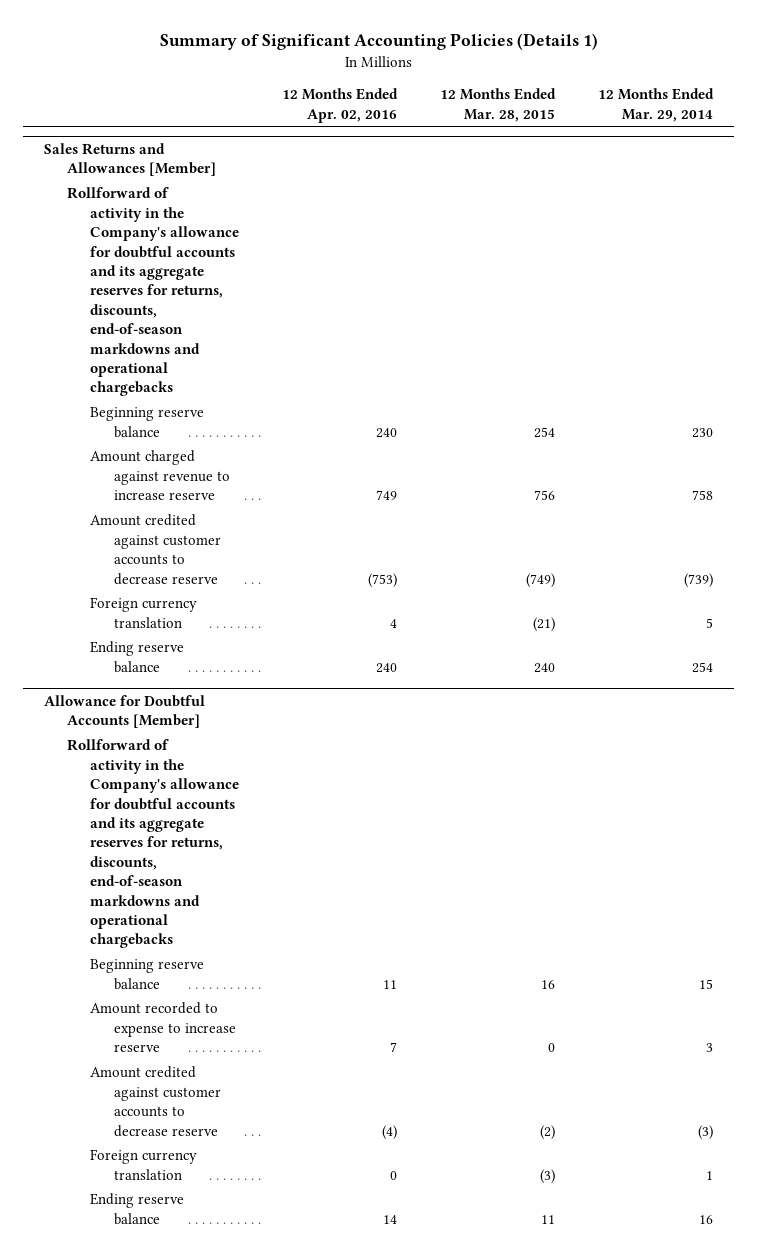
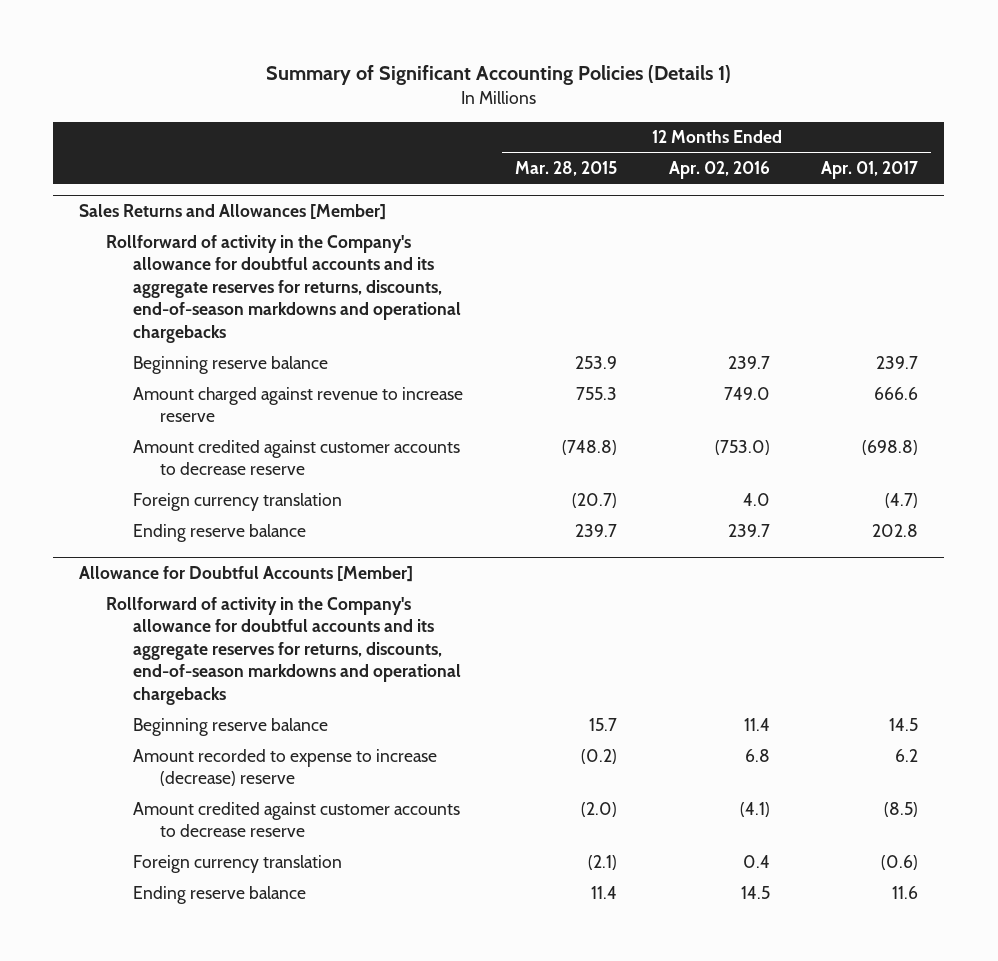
[597,88,714,122] 12 Months Ended Mar. 29, 2014 -> none
none -> [821,161,919,180] Apr. 01, 2017
[376,427,398,438] 240 -> [727,355,770,369] 239.7
[534,426,556,438] 254 -> [574,355,617,369] 253.9
[376,490,398,501] 749 -> [723,386,770,400] 749.0
[534,490,556,501] 756 -> [575,386,617,400] 755.3
[368,572,398,588] (753) -> [714,439,770,455] (753.0)
[526,572,556,588] (749) -> [561,439,617,455] (748.8)
[390,618,398,628] 4 -> [742,492,770,506] 4.0
[533,616,556,632] (21) -> [571,492,617,508] (20.7)
[376,662,398,673] 240 -> [727,523,770,537] 239.7
[534,662,556,673] 240 -> [574,523,617,537] 239.7
[383,979,398,989] 11 -> [743,717,770,731] 11.4
[541,979,556,989] 16 -> [588,717,617,731] 15.7
[90,1002,236,1053] Amount recorded to expense to increase reserve -> [133,748,438,787] Amount recorded to expense to increase (decrease) reserve
[390,1042,398,1053] 7 -> [744,748,770,762] 6.8
[548,1043,556,1053] 0 -> [580,748,617,764] (0.2)
[382,1124,398,1140] (4) -> [739,801,770,817] (4.1)
[540,1124,556,1140] (2) -> [580,801,617,817] (2.0)
[390,1170,398,1180] 0 -> [742,854,770,868] 0.4
[540,1168,556,1184] (3) -> [587,854,617,870] (2.1)
[383,1214,398,1224] 14 -> [740,885,770,899] 14.5
[541,1214,556,1224] 11 -> [590,885,617,899] 11.4

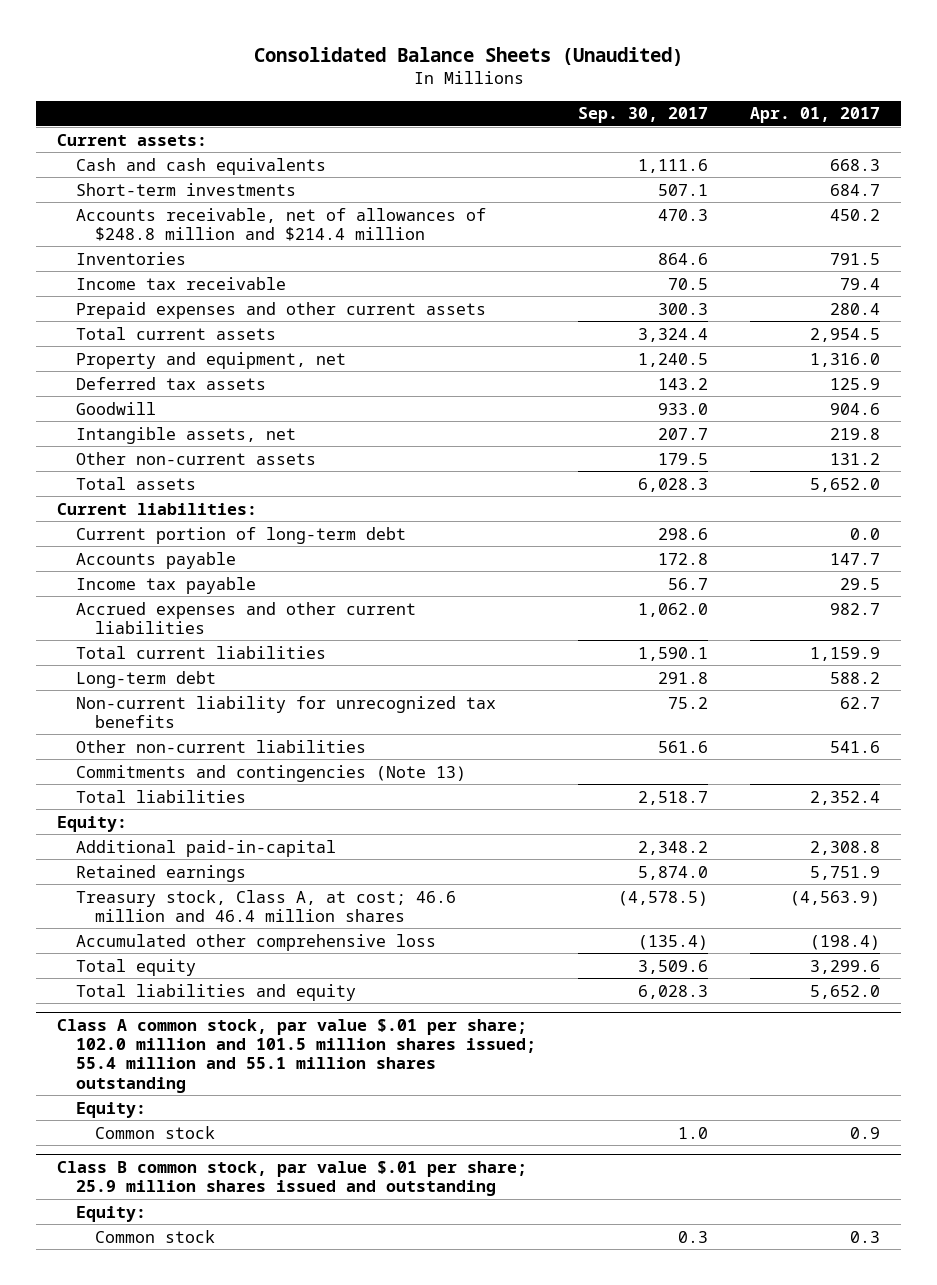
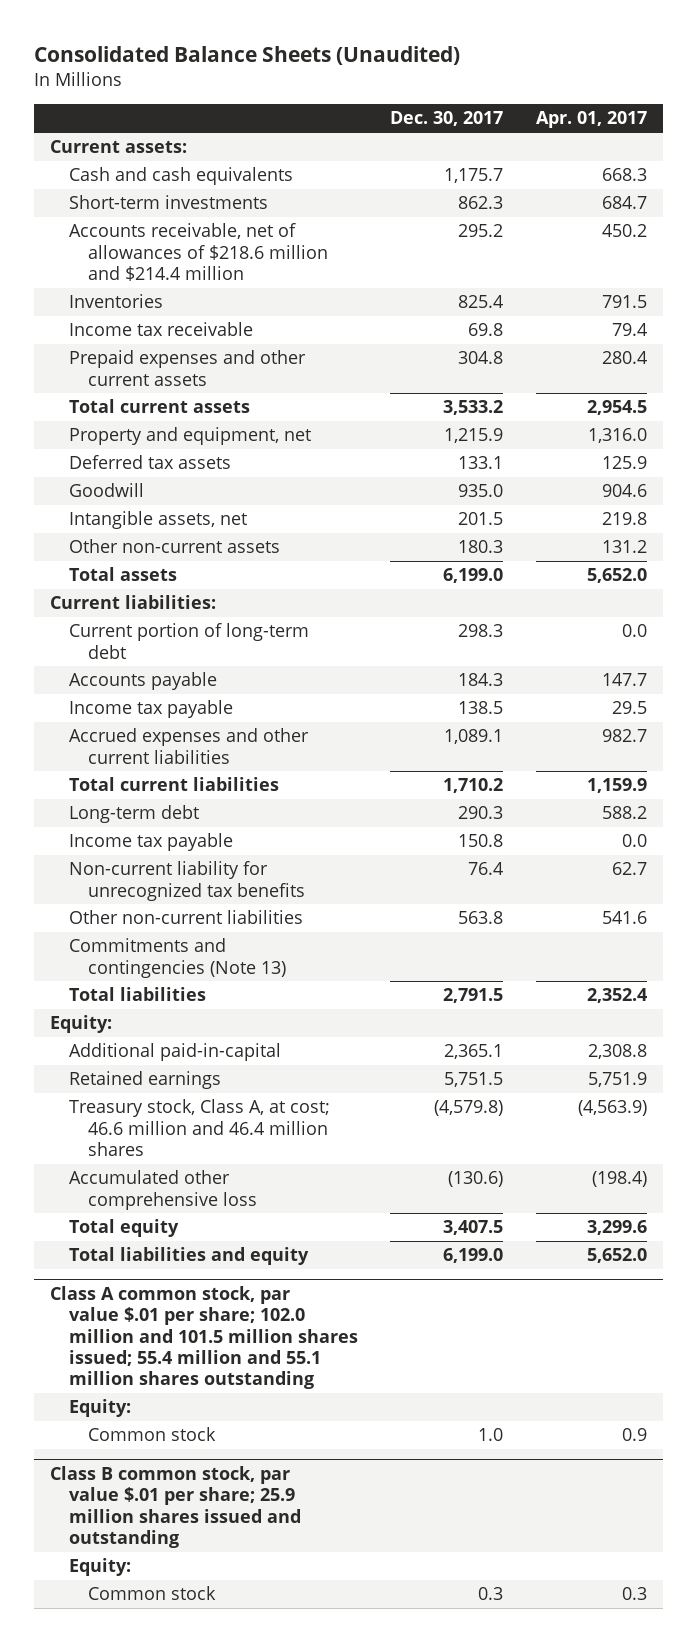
[578,107,709,124] Sep. 30, 2017 -> none
none -> [390,111,504,127] Dec. 30, 2017
[76,207,487,241] Accounts receivable, net of allowances of $248.8 million and $214.4 million -> [69,223,328,281] Accounts receivable, net of allowances of $218.6 million and $214.4 million
none -> [69,833,234,852] Income tax payable

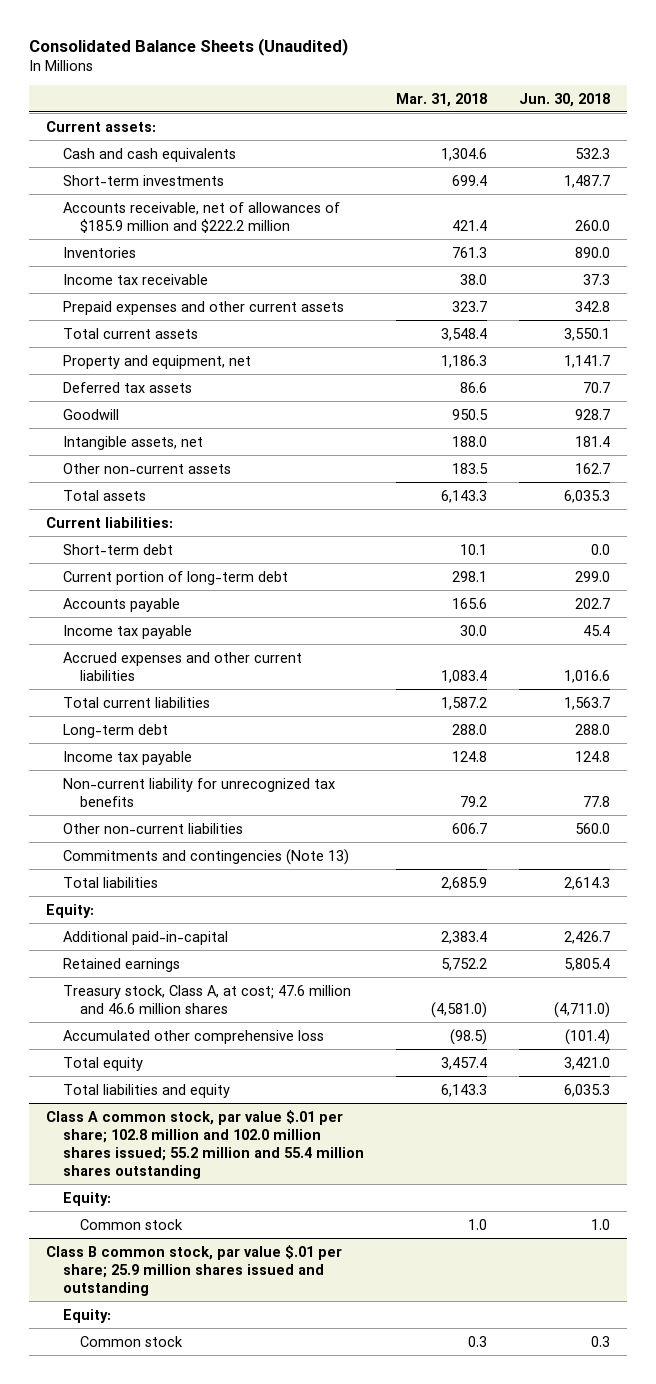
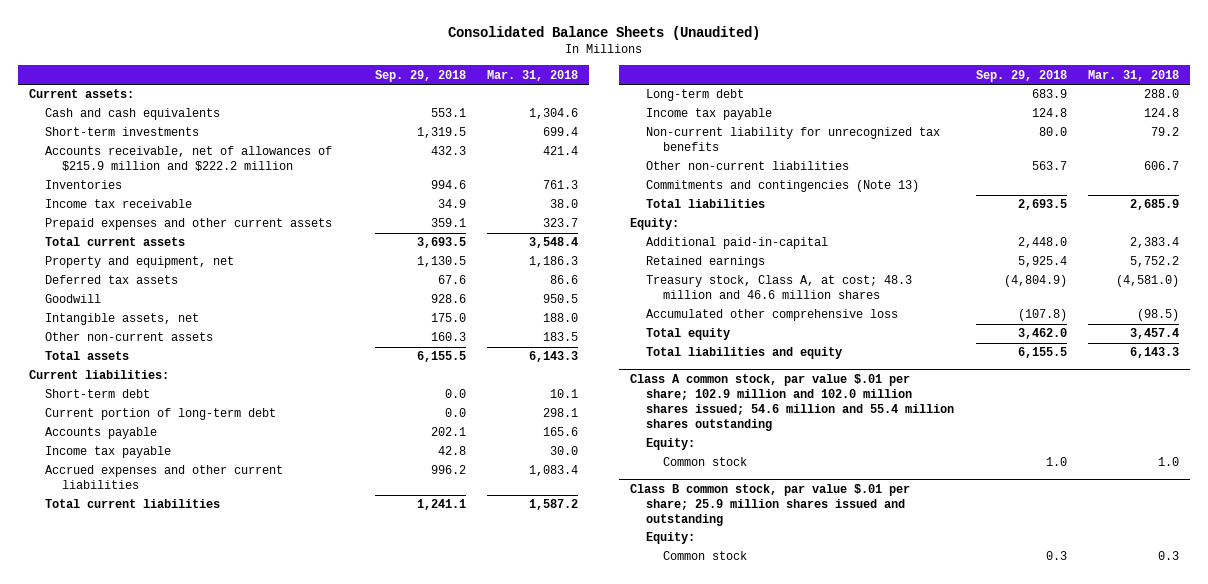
[519,92,611,107] Jun. 30, 2018 -> none
none -> [374,69,466,82] Sep. 29, 2018
[62,201,340,233] Accounts receivable, net of allowances of $185.9 million and $222.2 million -> [45,146,333,172] Accounts receivable, net of allowances of $215.9 million and $222.2 million
[62,984,351,1014] Treasury stock, Class A, at cost; 47.6 million and 46.6 million shares -> [646,275,913,300] Treasury stock, Class A, at cost; 48.3 million and 46.6 million shares
[45,1109,364,1179] Class A common stock, par value $.01 per share; 102.8 million and 102.0 million shares issued; 55.2 million and 55.4 million shares outstanding -> [629,373,955,432] Class A common stock, par value $.01 per share; 102.9 million and 102.0 million shares issued; 54.6 million and 55.4 million shares outstanding

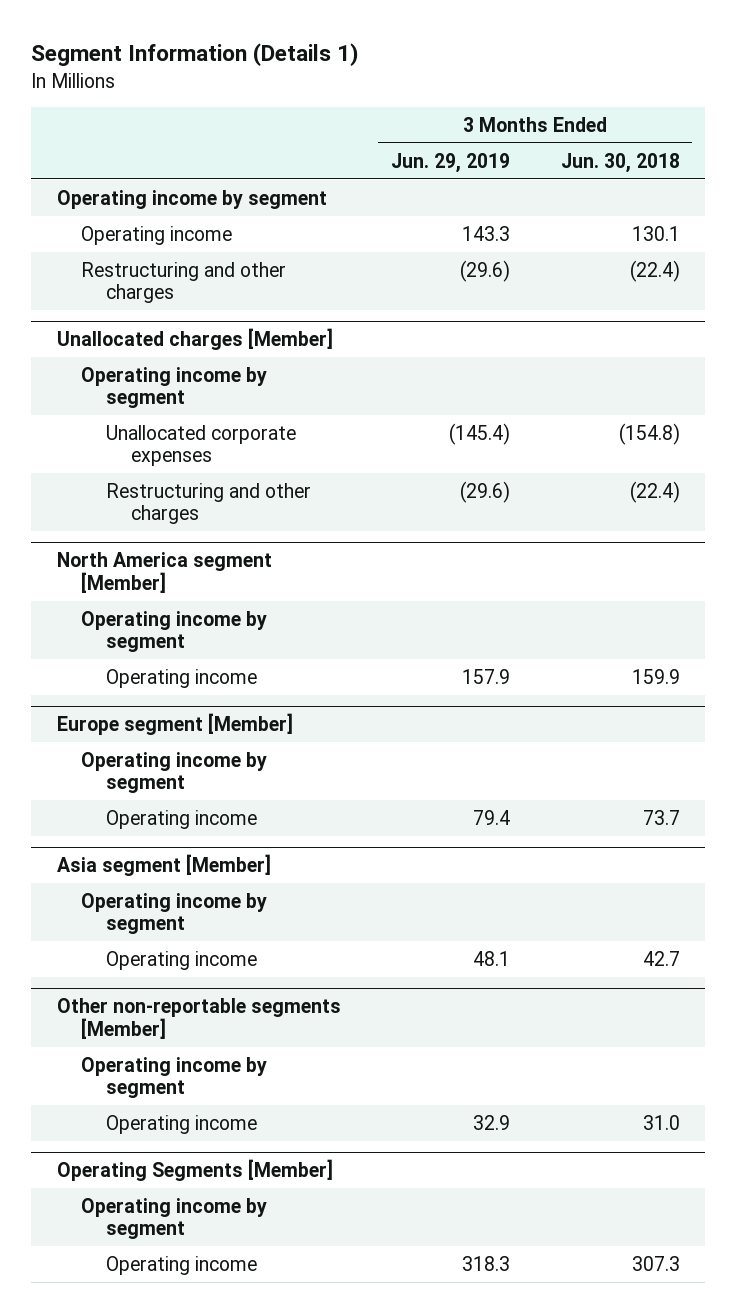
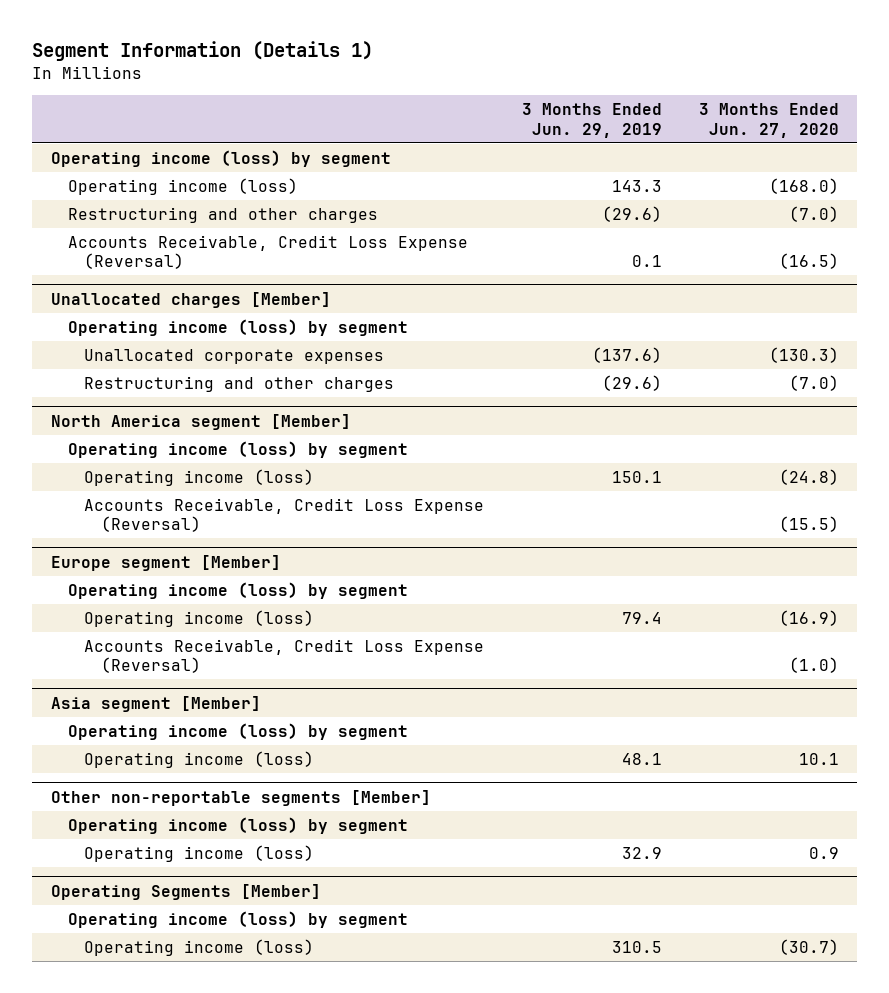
[560,152,680,173] Jun. 30, 2018 -> none
none -> [698,103,839,138] 3 Months Ended Jun. 27, 2020
[56,189,327,209] Operating income by segment -> [50,149,391,167] Operating income (loss) by segment
[81,225,233,245] Operating income -> [67,177,298,195] Operating income (loss)
none -> [67,234,468,270] Accounts Receivable, Credit Loss Expense (Reversal)
[81,366,268,409] Operating income by segment -> [67,318,408,336] Operating income (loss) by segment
[449,422,511,445] (145.4) -> [591,346,662,363] (137.6)
[81,610,268,653] Operating income by segment -> [67,440,408,458] Operating income (loss) by segment
[106,668,258,688] Operating income -> [84,468,315,486] Operating income (loss)
[462,668,511,684] 157.9 -> [611,470,662,483] 150.1
none -> [84,497,485,533] Accounts Receivable, Credit Loss Expense (Reversal)
[81,751,268,794] Operating income by segment -> [67,581,408,599] Operating income (loss) by segment
[106,809,258,829] Operating income -> [84,609,315,627] Operating income (loss)
none -> [84,638,485,674] Accounts Receivable, Credit Loss Expense (Reversal)
[81,892,268,935] Operating income by segment -> [67,722,408,740] Operating income (loss) by segment
[106,950,258,970] Operating income -> [84,750,315,768] Operating income (loss)
[81,1056,268,1099] Operating income by segment -> [67,816,408,834] Operating income (loss) by segment
[106,1114,258,1134] Operating income -> [84,844,315,862] Operating income (loss)
[81,1197,268,1240] Operating income by segment -> [67,910,408,928] Operating income (loss) by segment
[106,1255,258,1275] Operating income -> [84,938,315,956] Operating income (loss)
[462,1255,511,1271] 318.3 -> [611,940,662,953] 310.5

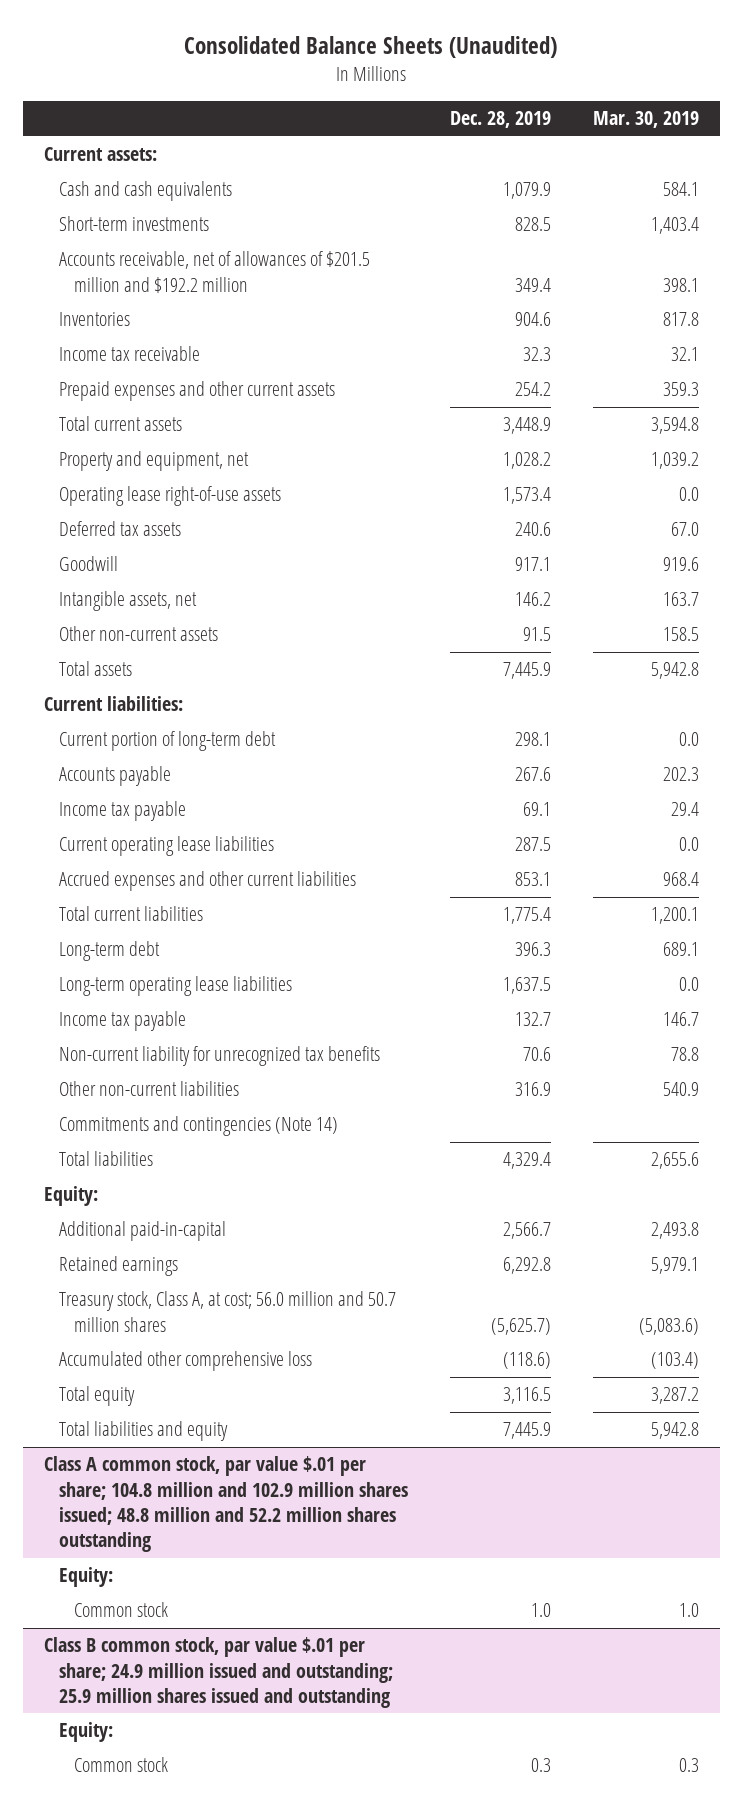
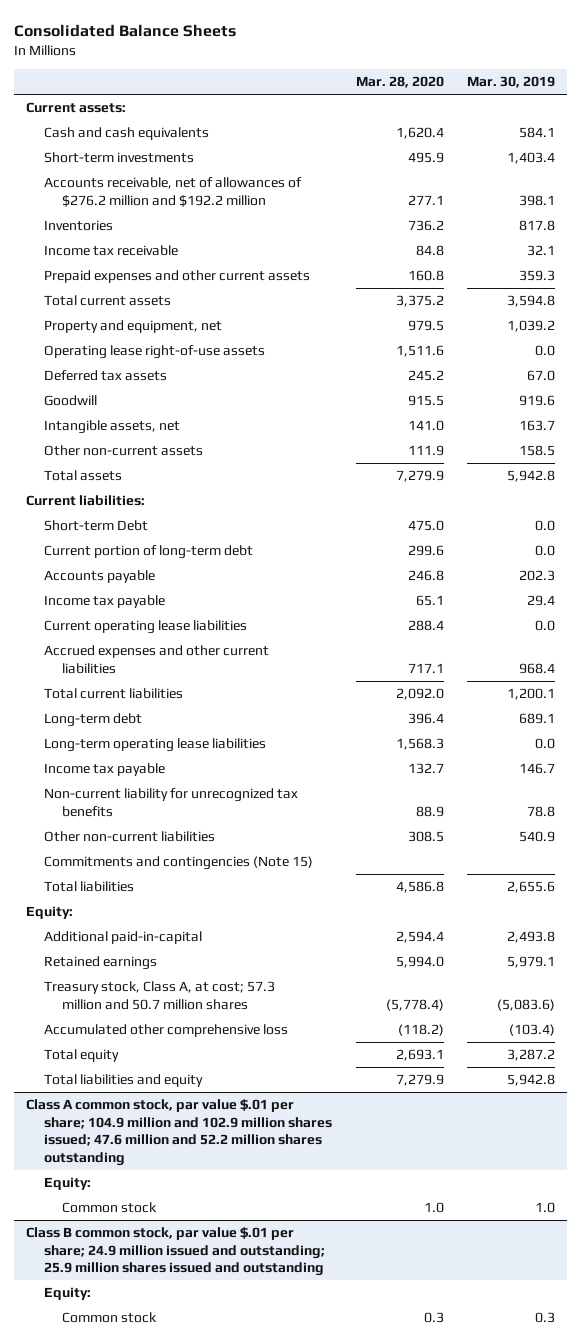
[184,35,558,58] Consolidated Balance Sheets (Unaudited) -> [14,24,237,38] Consolidated Balance Sheets
[449,111,551,129] Dec. 28, 2019 -> none
none -> [355,76,444,89] Mar. 28, 2020
[58,251,370,293] Accounts receivable, net of allowances of $201.5 million and $192.2 million -> [44,177,303,207] Accounts receivable, net of allowances of $276.2 million and $192.2 million
none -> [44,520,149,532] Short-term Debt
[58,1116,338,1137] Commitments and contingencies (Note 14) -> [44,856,314,871] Commitments and contingencies (Note 15)
[58,1291,396,1332] Treasury stock, Class A, at cost; 56.0 million and 50.7 million shares -> [44,981,276,1010] Treasury stock, Class A, at cost; 57.3 million and 50.7 million shares
[43,1456,408,1553] Class A common stock, par value $.01 per share; 104.8 million and 102.9 million shares issued; 48.8 million and 52.2 million shares outstanding -> [26,1099,333,1166] Class A common stock, par value $.01 per share; 104.9 million and 102.9 million shares issued; 47.6 million and 52.2 million shares outstanding

